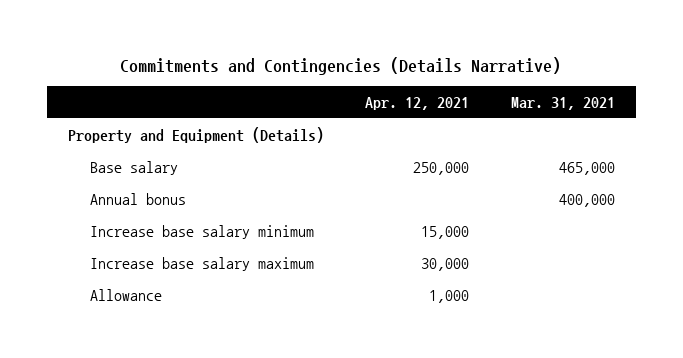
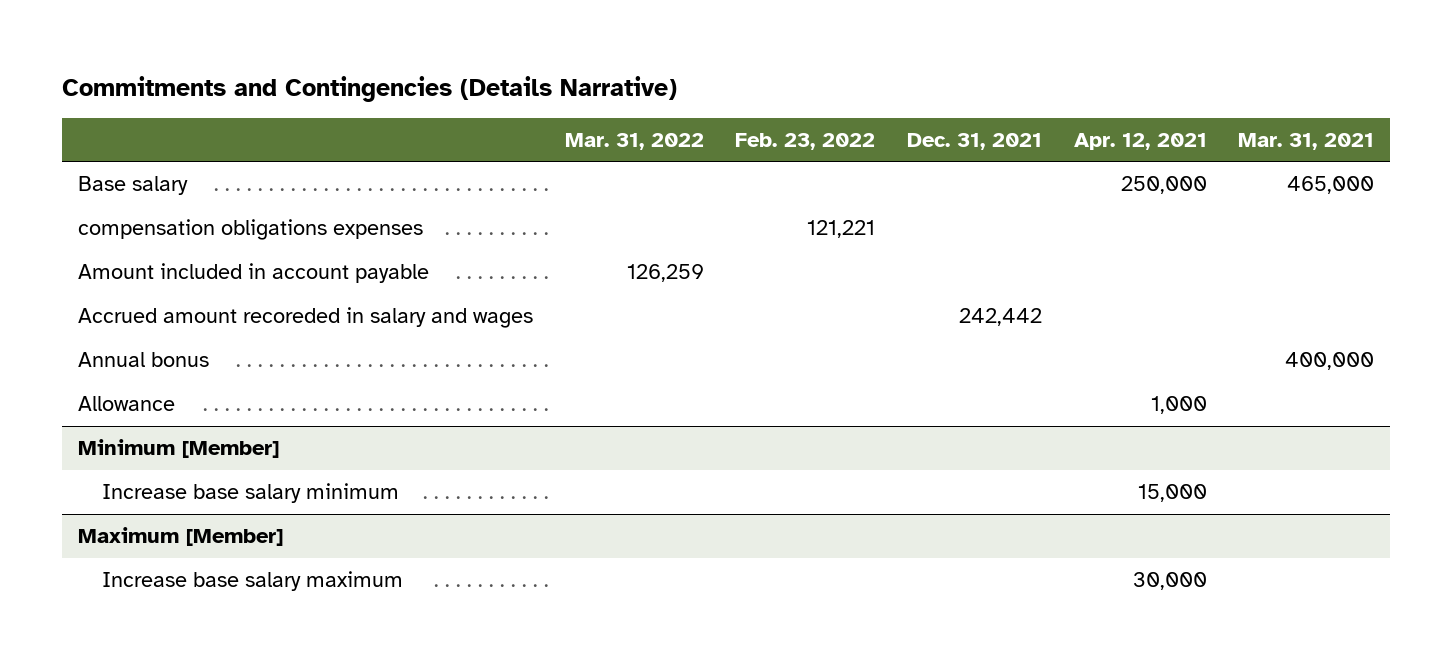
none -> [564,132,704,150] Mar. 31, 2022
none -> [735,132,876,150] Feb. 23, 2022
none -> [906,132,1042,150] Dec. 31, 2021
[67,126,324,143] Property and Equipment (Details) -> none
none -> [77,219,423,241] compensation obligations expenses
none -> [77,263,429,284] Amount included in account payable
none -> [77,307,533,329] Accrued amount recoreded in salary and wages
[89,224,314,239] Increase base salary minimum -> none
[89,256,314,271] Increase base salary maximum -> none
none -> [77,439,279,459] Minimum [Member]
none -> [101,483,399,504] Increase base salary minimum
none -> [77,527,283,547] Maximum [Member]
none -> [101,571,403,592] Increase base salary maximum

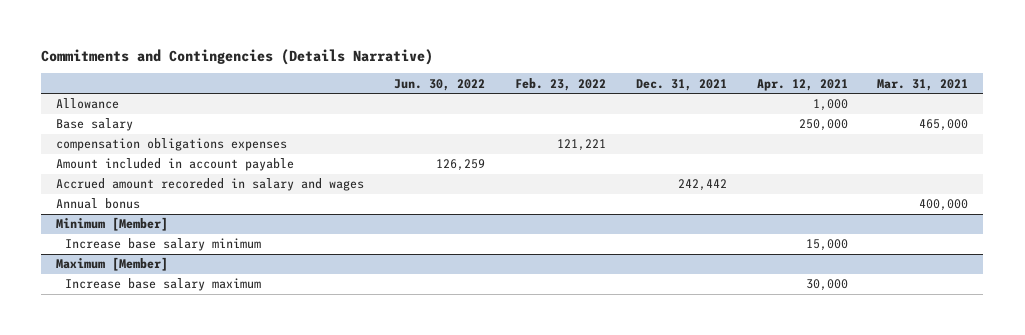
[564,132,704,150] Mar. 31, 2022 -> none
none -> [394,78,486,91] Jun. 30, 2022
[77,396,175,412] Allowance -> [56,98,120,110] Allowance

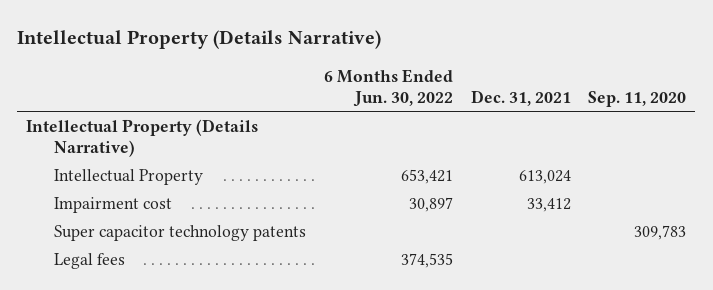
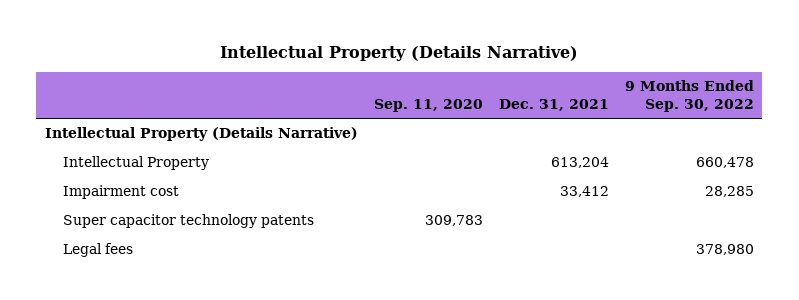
[323,68,453,107] 6 Months Ended Jun. 30, 2022 -> none
none -> [625,80,755,113] 9 Months Ended Sep. 30, 2022
[518,169,571,184] 613,024 -> [550,157,609,169] 613,204

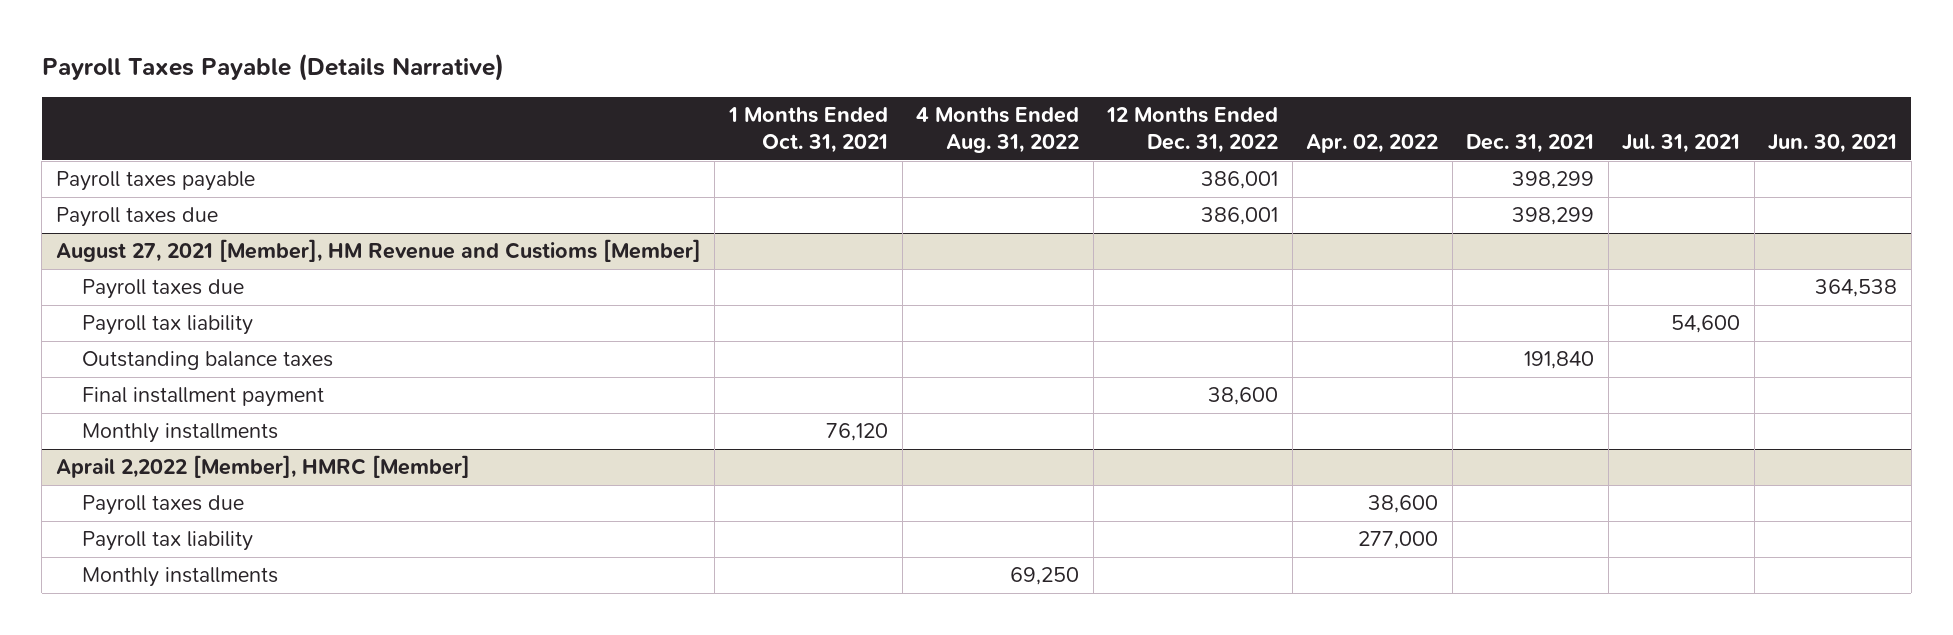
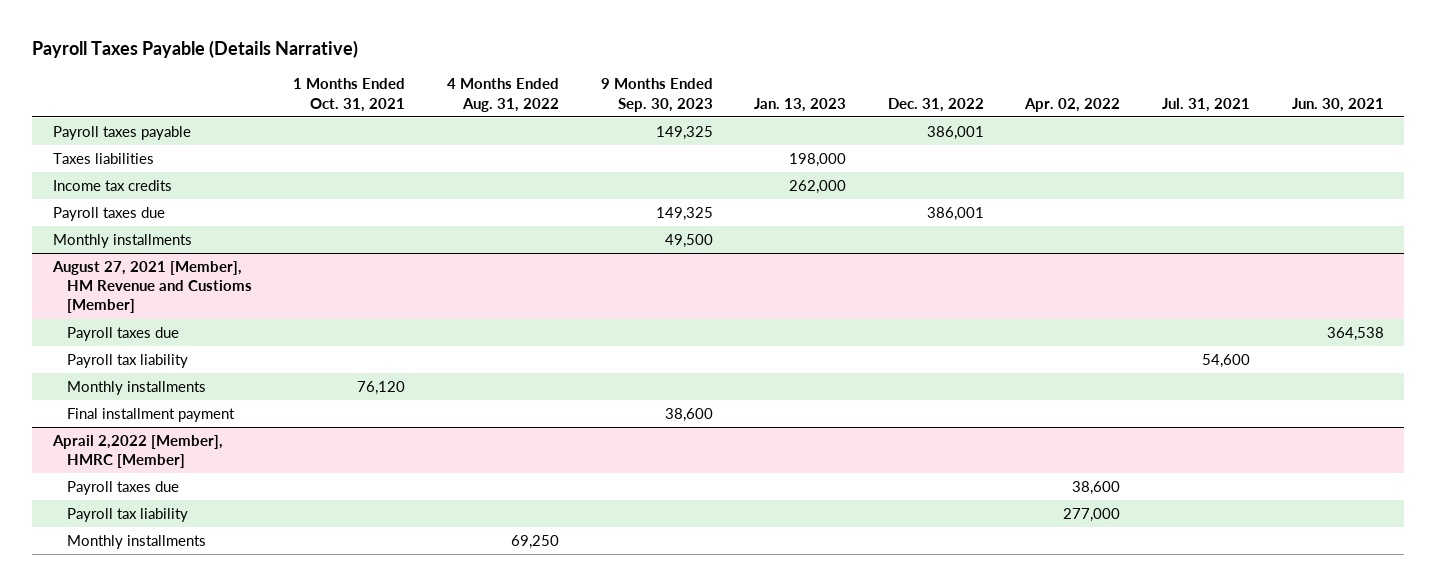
[1106,107,1279,154] 12 Months Ended Dec. 31, 2022 -> none
[1466,134,1595,154] Dec. 31, 2021 -> none
none -> [600,78,713,112] 9 Months Ended Sep. 30, 2023
none -> [754,97,847,112] Jan. 13, 2023
none -> [887,97,984,112] Dec. 31, 2022
none -> [52,152,154,164] Taxes liabilities
none -> [52,179,172,191] Income tax credits
none -> [52,233,192,248] Monthly installments
[81,351,333,371] Outstanding balance taxes -> none
[81,387,324,408] Final installment payment -> [66,407,235,422] Final installment payment

